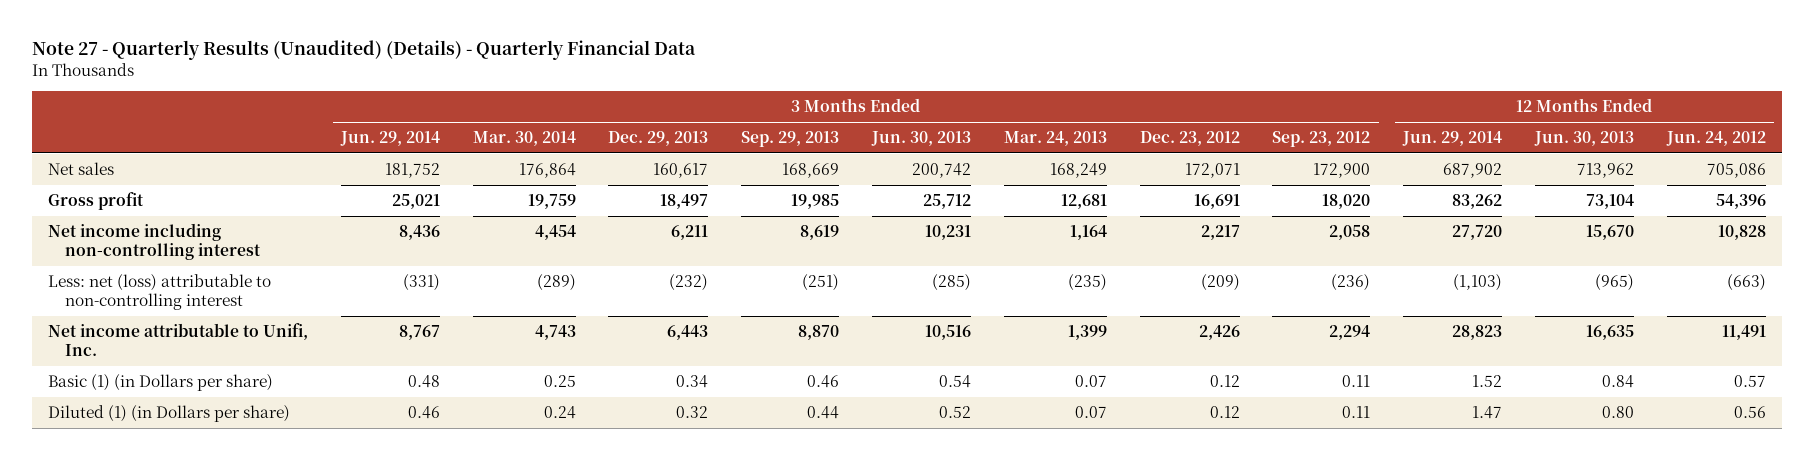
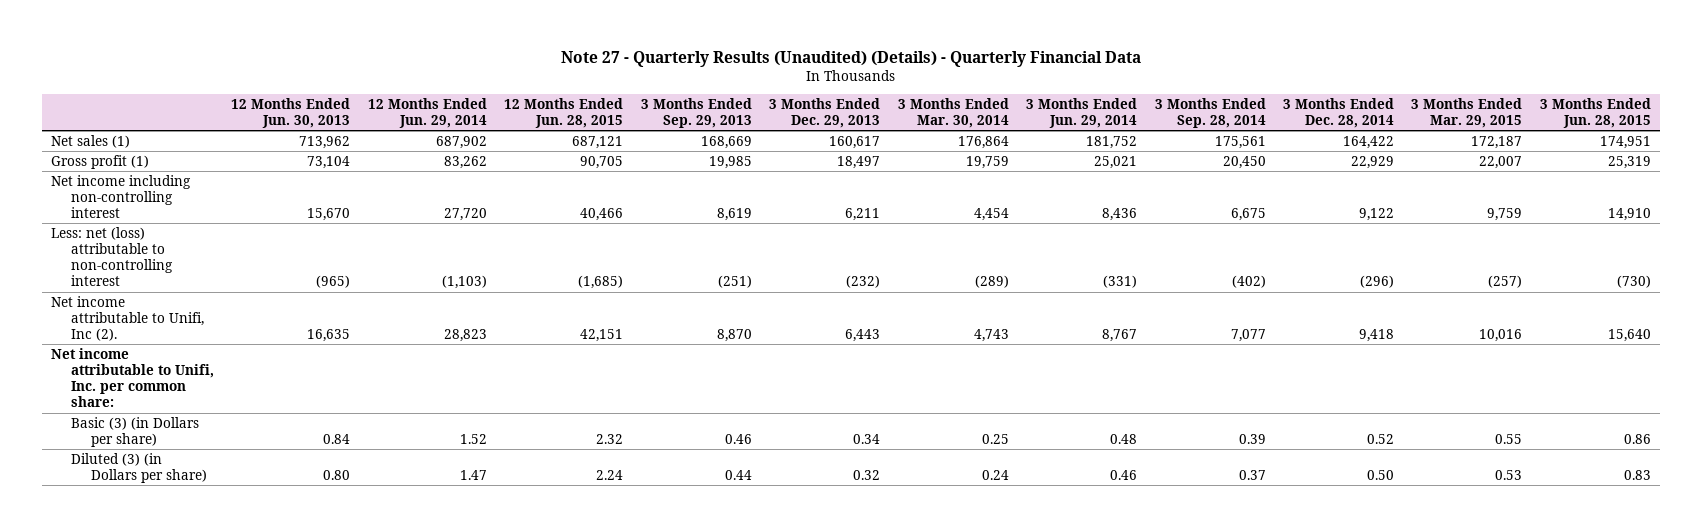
[870,131,971,147] Jun. 30, 2013 -> none
[1003,131,1107,147] Mar. 24, 2013 -> none
[1139,131,1240,147] Dec. 23, 2012 -> none
[1272,131,1371,148] Sep. 23, 2012 -> none
[1665,131,1766,147] Jun. 24, 2012 -> none
none -> [504,98,624,129] 12 Months Ended Jun. 28, 2015
none -> [1154,98,1266,129] 3 Months Ended Sep. 28, 2014
none -> [1282,98,1394,129] 3 Months Ended Dec. 28, 2014
none -> [1411,98,1523,129] 3 Months Ended Mar. 29, 2015
none -> [1539,98,1651,129] 3 Months Ended Jun. 28, 2015
[47,161,114,175] Net sales -> [51,134,131,148] Net sales (1)
[47,191,144,210] Gross profit -> [51,154,150,169] Gross profit (1)
[47,322,308,356] Net income attributable to Unifi, Inc. -> [51,295,205,342] Net income attributable to Unifi, Inc (2).
none -> [51,347,215,408] Net income attributable to Unifi, Inc. per common share:
[47,373,273,391] Basic (1) (in Dollars per share) -> [71,416,200,447] Basic (3) (in Dollars per share)
[47,404,290,422] Diluted (1) (in Dollars per share) -> [71,452,207,483] Diluted (3) (in Dollars per share)

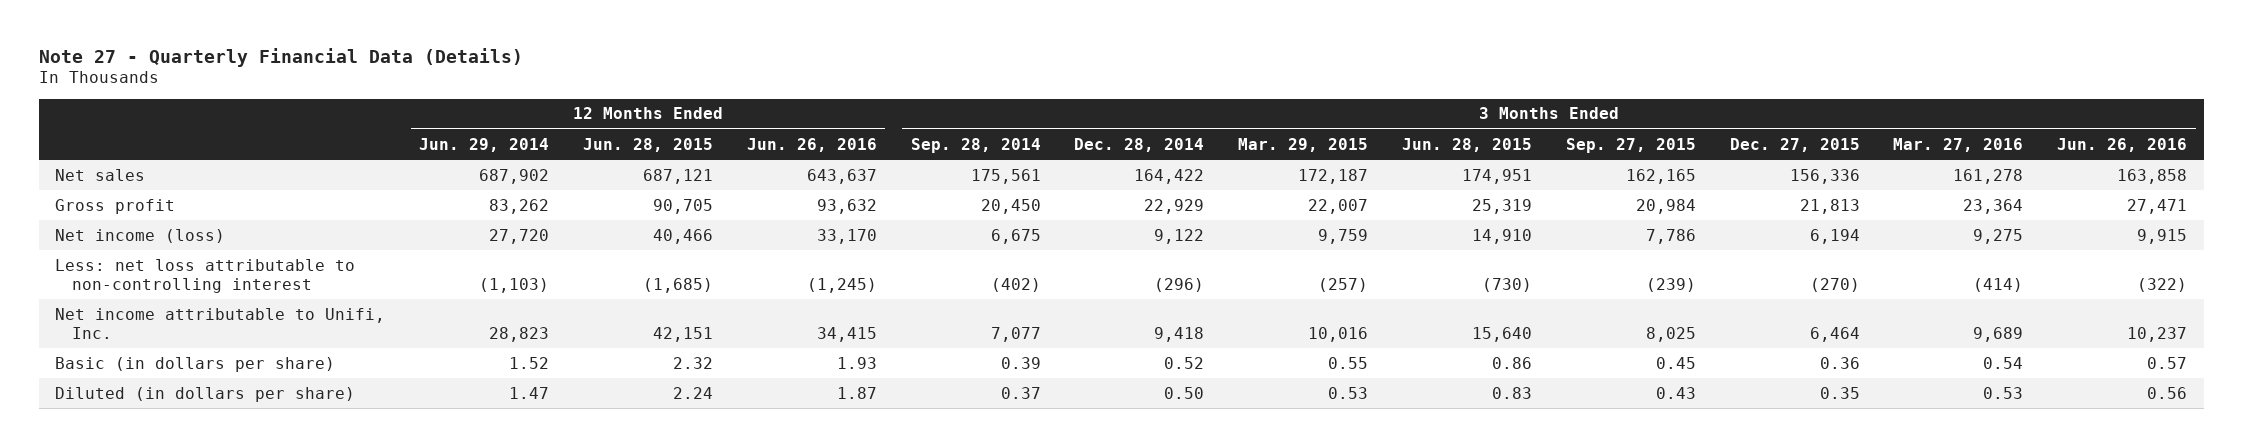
[561,51,1142,68] Note 27 - Quarterly Results (Unaudited) (Details) - Quarterly Financial Data -> [38,47,523,67] Note 27 - Quarterly Financial Data (Details)
[231,98,351,129] 12 Months Ended Jun. 30, 2013 -> none
[640,98,752,129] 3 Months Ended Sep. 29, 2013 -> none
[769,98,881,129] 3 Months Ended Dec. 29, 2013 -> none
[897,98,1009,129] 3 Months Ended Mar. 30, 2014 -> none
[1026,98,1138,129] 3 Months Ended Jun. 29, 2014 -> none
none -> [746,137,877,152] Jun. 26, 2016
none -> [1565,137,1696,153] Sep. 27, 2015
none -> [1729,137,1860,152] Dec. 27, 2015
none -> [1893,137,2024,152] Mar. 27, 2016
none -> [2057,137,2188,152] Jun. 26, 2016
[51,347,215,408] Net income attributable to Unifi, Inc. per common share: -> none
[51,134,131,148] Net sales (1) -> [55,168,146,181] Net sales
[51,154,150,169] Gross profit (1) -> [55,198,176,214] Gross profit
[51,174,192,219] Net income including non-controlling interest -> [55,228,226,243] Net income (loss)
[51,226,174,287] Less: net (loss) attributable to non-controlling interest -> [55,258,356,293] Less: net loss attributable to non-controlling interest
[51,295,205,342] Net income attributable to Unifi, Inc (2). -> [55,307,386,339] Net income attributable to Unifi, Inc.
[71,416,200,447] Basic (3) (in Dollars per share) -> [55,356,336,372] Basic (in dollars per share)
[71,452,207,483] Diluted (3) (in Dollars per share) -> [55,386,356,402] Diluted (in dollars per share)

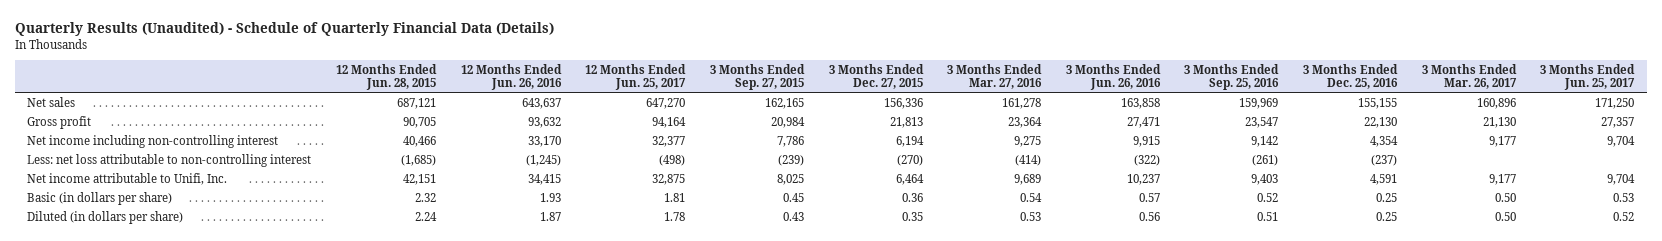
[38,47,523,67] Note 27 - Quarterly Financial Data (Details) -> [15,22,555,37] Quarterly Results (Unaudited) - Schedule of Quarterly Financial Data (Details)
[419,137,550,152] Jun. 29, 2014 -> none
[910,137,1041,153] Sep. 28, 2014 -> none
[1074,137,1205,152] Dec. 28, 2014 -> none
[1238,137,1369,152] Mar. 29, 2015 -> none
[1401,137,1532,152] Jun. 28, 2015 -> none
none -> [585,63,687,91] 12 Months Ended Jun. 25, 2017
none -> [1184,63,1280,91] 3 Months Ended Sep. 25, 2016
none -> [1303,63,1399,90] 3 Months Ended Dec. 25, 2016
none -> [1421,63,1517,90] 3 Months Ended Mar. 26, 2017
none -> [1540,63,1636,91] 3 Months Ended Jun. 25, 2017
[55,228,226,243] Net income (loss) -> [27,134,279,148] Net income including non-controlling interest

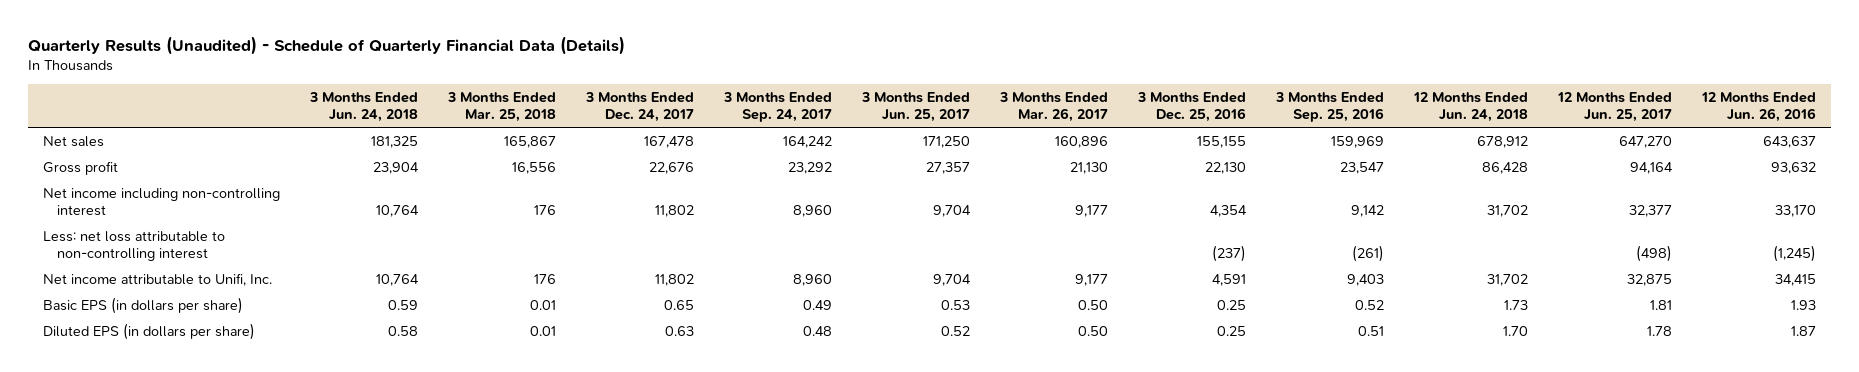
[335,63,437,91] 12 Months Ended Jun. 28, 2015 -> none
[709,63,805,91] 3 Months Ended Sep. 27, 2015 -> none
[828,63,924,90] 3 Months Ended Dec. 27, 2015 -> none
[947,63,1043,90] 3 Months Ended Mar. 27, 2016 -> none
[1065,63,1161,91] 3 Months Ended Jun. 26, 2016 -> none
none -> [309,92,419,123] 3 Months Ended Jun. 24, 2018
none -> [447,92,557,123] 3 Months Ended Mar. 25, 2018
none -> [585,92,695,123] 3 Months Ended Dec. 24, 2017
none -> [723,92,833,123] 3 Months Ended Sep. 24, 2017
none -> [1413,92,1529,123] 12 Months Ended Jun. 24, 2018
[27,191,173,205] Basic (in dollars per share) -> [43,296,244,314] Basic EPS (in dollars per share)
[27,210,184,224] Diluted (in dollars per share) -> [43,322,256,340] Diluted EPS (in dollars per share)

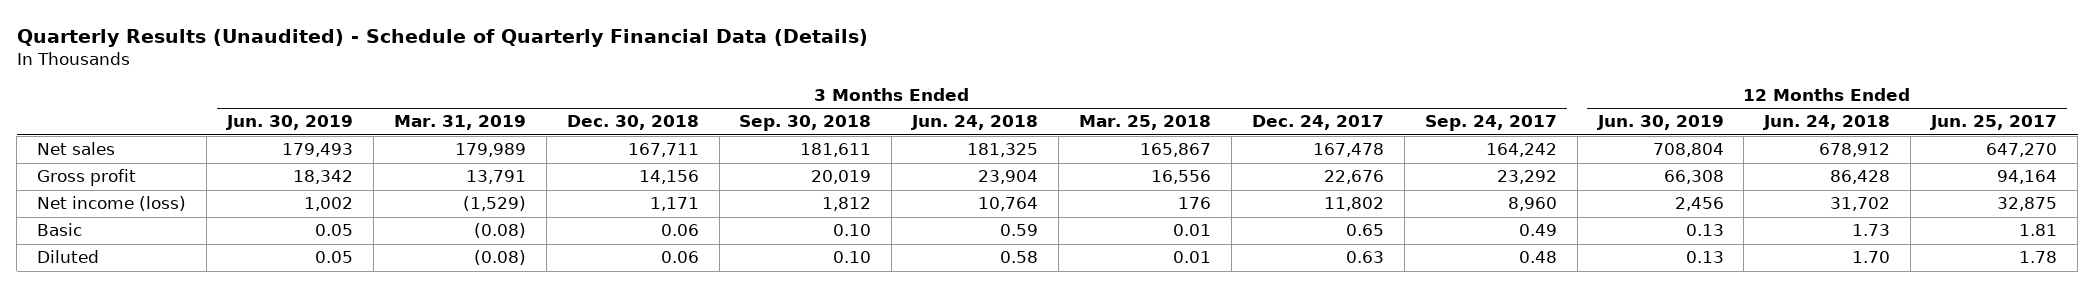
[861,92,971,123] 3 Months Ended Jun. 25, 2017 -> none
[999,92,1109,123] 3 Months Ended Mar. 26, 2017 -> none
[1137,92,1247,123] 3 Months Ended Dec. 25, 2016 -> none
[1275,92,1385,123] 3 Months Ended Sep. 25, 2016 -> none
[1700,92,1816,123] 12 Months Ended Jun. 26, 2016 -> none
none -> [226,115,354,131] Jun. 30, 2019
none -> [393,115,526,131] Mar. 31, 2019
none -> [566,115,699,131] Dec. 30, 2018
none -> [739,115,872,132] Sep. 30, 2018
none -> [1596,115,1724,131] Jun. 30, 2019
[43,187,281,216] Net income including non-controlling interest -> none
[43,230,226,261] Less: net loss attributable to non-controlling interest -> none
[43,272,273,286] Net income attributable to Unifi, Inc. -> [37,196,187,212] Net income (loss)
[43,296,244,314] Basic EPS (in dollars per share) -> [37,223,83,237] Basic
[43,322,256,340] Diluted EPS (in dollars per share) -> [37,250,100,264] Diluted

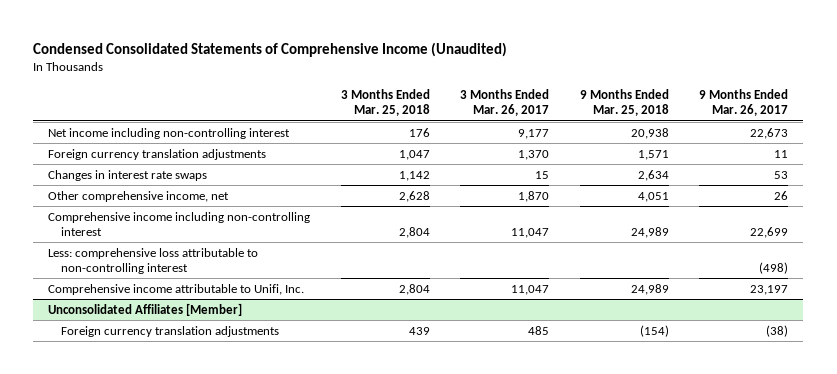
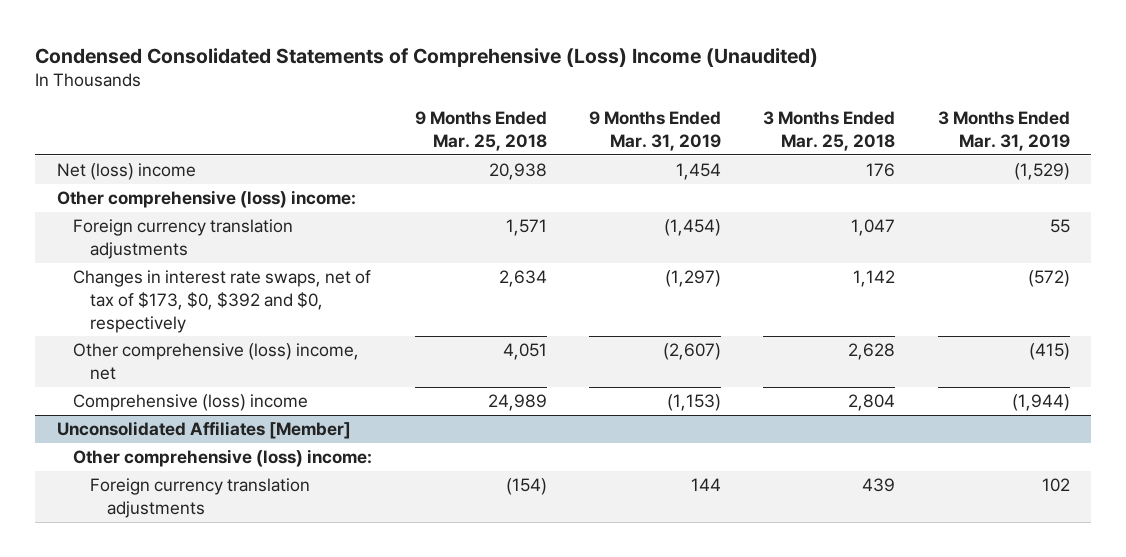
[33,41,508,57] Condensed Consolidated Statements of Comprehensive Income (Unaudited) -> [35,47,819,67] Condensed Consolidated Statements of Comprehensive (Loss) Income (Unaudited)
[460,88,550,117] 3 Months Ended Mar. 26, 2017 -> none
[699,88,789,117] 9 Months Ended Mar. 26, 2017 -> none
none -> [589,111,722,152] 9 Months Ended Mar. 31, 2019
none -> [937,111,1070,152] 3 Months Ended Mar. 31, 2019
[48,127,291,139] Net income including non-controlling interest -> [56,163,196,181] Net (loss) income
none -> [56,190,356,209] Other comprehensive (loss) income:
[48,211,311,237] Comprehensive income including non-controlling interest -> none
[48,247,259,275] Less: comprehensive loss attributable to non-controlling interest -> none
[48,169,208,181] Changes in interest rate swaps -> [73,270,372,333] Changes in interest rate swaps, net of tax of $173, $0, $392 and $0, respectively
[48,190,230,202] Other comprehensive income, net -> [73,343,360,380] Other comprehensive (loss) income, net
[48,283,305,295] Comprehensive income attributable to Unifi, Inc. -> [73,394,309,412] Comprehensive (loss) income
none -> [73,449,373,468] Other comprehensive (loss) income:

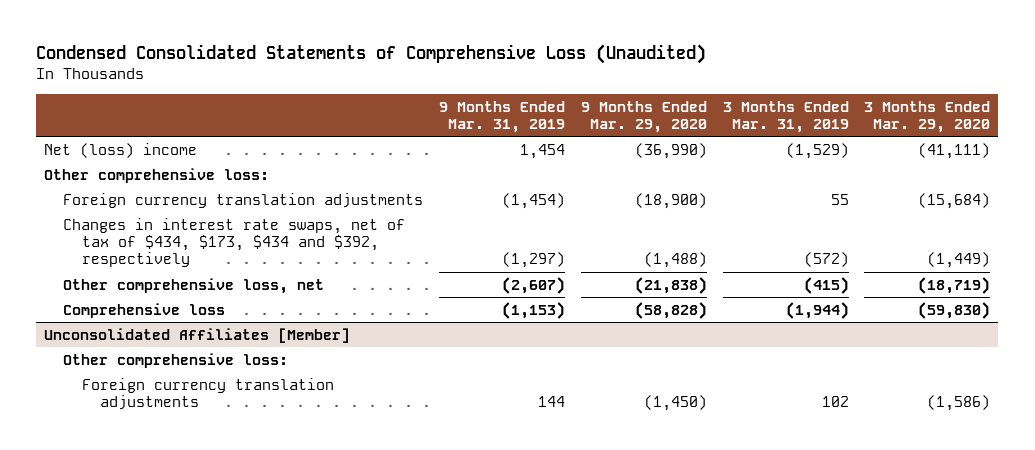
[35,47,819,67] Condensed Consolidated Statements of Comprehensive (Loss) Income (Unaudited) -> [36,44,707,65] Condensed Consolidated Statements of Comprehensive Loss (Unaudited)
[414,111,547,152] 9 Months Ended Mar. 25, 2018 -> none
[763,111,896,152] 3 Months Ended Mar. 25, 2018 -> none
none -> [580,100,707,133] 9 Months Ended Mar. 29, 2020
none -> [864,100,991,133] 3 Months Ended Mar. 29, 2020
[56,190,356,209] Other comprehensive (loss) income: -> [44,167,270,183] Other comprehensive loss:
[73,270,372,333] Changes in interest rate swaps, net of tax of $173, $0, $392 and $0, respectively -> [62,217,405,268] Changes in interest rate swaps, net of tax of $434, $173, $434 and $392, respectively
[73,343,360,380] Other comprehensive (loss) income, net -> [62,277,324,294] Other comprehensive loss, net
[73,394,309,412] Comprehensive (loss) income -> [62,302,225,318] Comprehensive loss
[73,449,373,468] Other comprehensive (loss) income: -> [62,352,288,368] Other comprehensive loss:

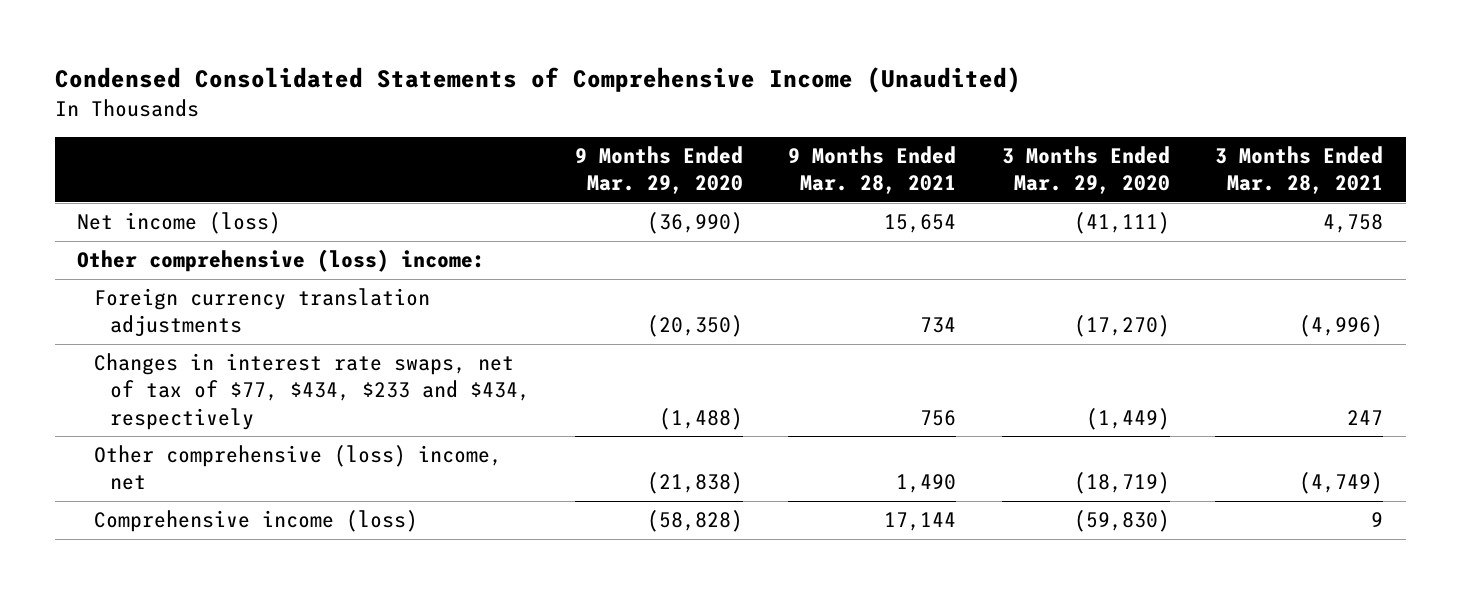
[36,44,707,65] Condensed Consolidated Statements of Comprehensive Loss (Unaudited) -> [54,67,1021,94] Condensed Consolidated Statements of Comprehensive Income (Unaudited)
[438,100,565,133] 9 Months Ended Mar. 31, 2019 -> none
[722,100,849,133] 3 Months Ended Mar. 31, 2019 -> none
none -> [788,145,957,194] 9 Months Ended Mar. 28, 2021
none -> [1214,145,1383,194] 3 Months Ended Mar. 28, 2021
[44,327,351,343] Unconsolidated Affiliates [Member] -> none
[62,352,288,368] Other comprehensive loss: -> none
[81,377,334,411] Foreign currency translation adjustments -> none
[44,142,198,158] Net (loss) income -> [77,212,282,235] Net income (loss)
[44,167,270,183] Other comprehensive loss: -> [77,249,486,273] Other comprehensive (loss) income:
[634,192,707,209] (18,900) -> [646,315,743,338] (20,350)
[918,192,991,209] (15,684) -> [1073,315,1170,338] (17,270)
[62,217,405,268] Changes in interest rate swaps, net of tax of $434, $173, $434 and $392, respectively -> [93,353,530,430] Changes in interest rate swaps, net of tax of $77, $434, $233 and $434, respectively
[62,277,324,294] Other comprehensive loss, net -> [93,445,502,491] Other comprehensive (loss) income, net
[62,302,225,318] Comprehensive loss -> [93,510,418,533] Comprehensive income (loss)

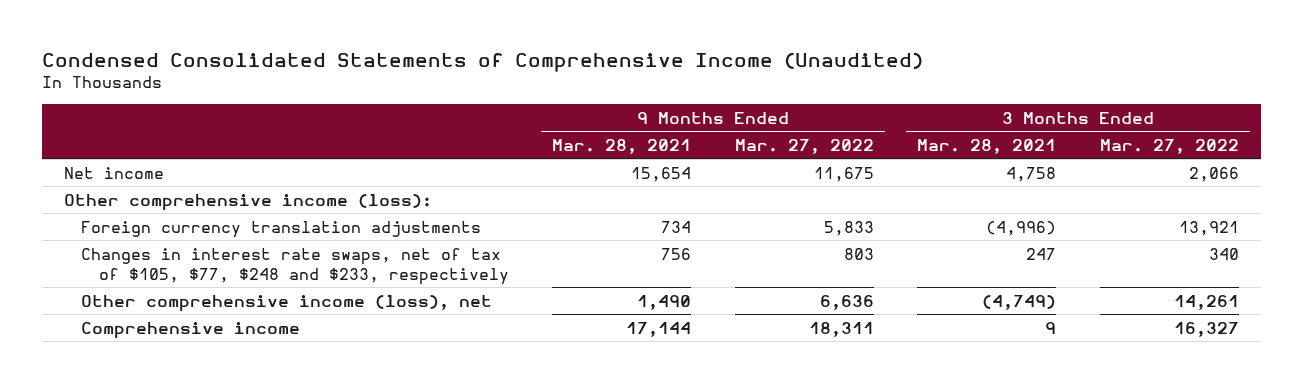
[574,145,743,194] 9 Months Ended Mar. 29, 2020 -> none
[1001,145,1170,194] 3 Months Ended Mar. 29, 2020 -> none
none -> [734,138,874,154] Mar. 27, 2022
none -> [1099,138,1239,154] Mar. 27, 2022
[77,212,282,235] Net income (loss) -> [63,166,164,179] Net income
[77,249,486,273] Other comprehensive (loss) income: -> [63,193,432,211] Other comprehensive income (loss):
[93,353,530,430] Changes in interest rate swaps, net of tax of $77, $434, $233 and $434, respectively -> [81,247,509,285] Changes in interest rate swaps, net of tax of $105, $77, $248 and $233, respectively
[93,445,502,491] Other comprehensive (loss) income, net -> [81,294,493,312] Other comprehensive income (loss), net
[93,510,418,533] Comprehensive income (loss) -> [81,321,301,339] Comprehensive income

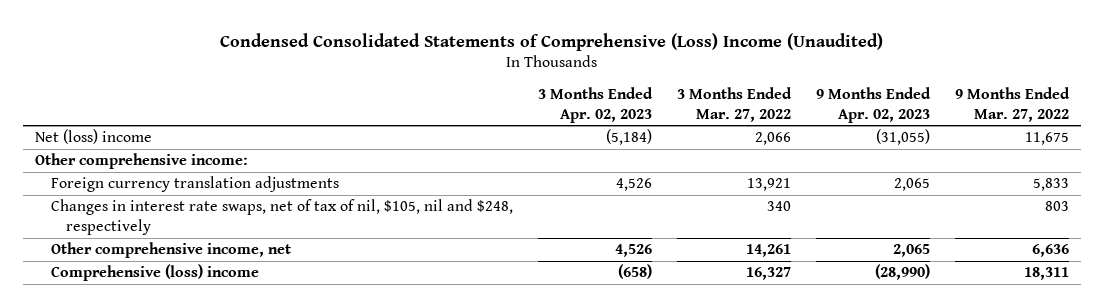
[42,51,924,72] Condensed Consolidated Statements of Comprehensive Income (Unaudited) -> [219,32,883,51] Condensed Consolidated Statements of Comprehensive (Loss) Income (Unaudited)
[552,138,692,154] Mar. 28, 2021 -> none
[917,138,1057,154] Mar. 28, 2021 -> none
none -> [537,87,653,123] 3 Months Ended Apr. 02, 2023
none -> [815,87,931,123] 9 Months Ended Apr. 02, 2023
[63,166,164,179] Net income -> [35,129,153,145] Net (loss) income
[63,193,432,211] Other comprehensive income (loss): -> [35,153,249,170] Other comprehensive income:
[81,247,509,285] Changes in interest rate swaps, net of tax of $105, $77, $248 and $233, respectively -> [50,199,513,235] Changes in interest rate swaps, net of tax of nil, $105, nil and $248, respectively
[81,294,493,312] Other comprehensive income (loss), net -> [50,242,291,259] Other comprehensive income, net
[81,321,301,339] Comprehensive income -> [50,264,259,282] Comprehensive (loss) income

